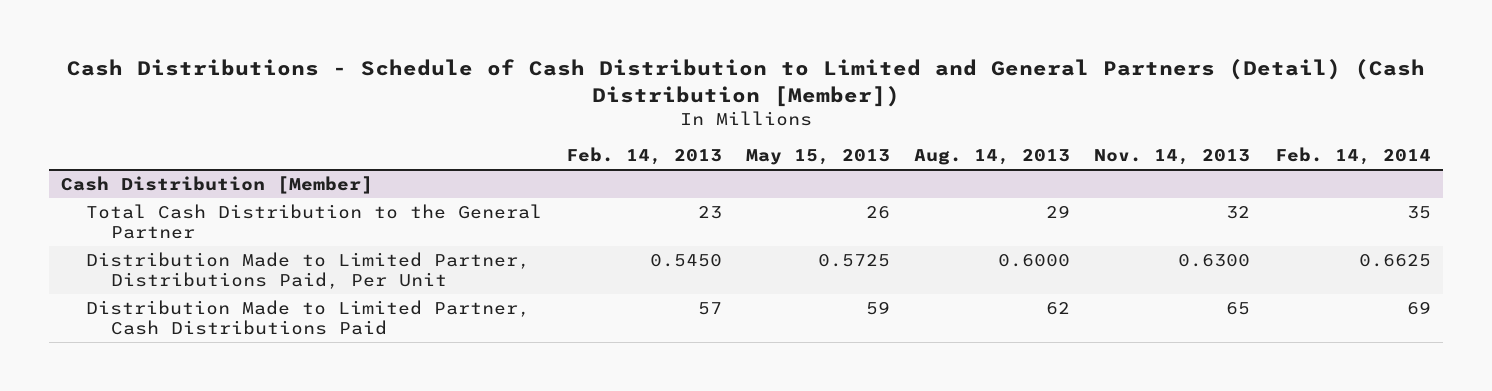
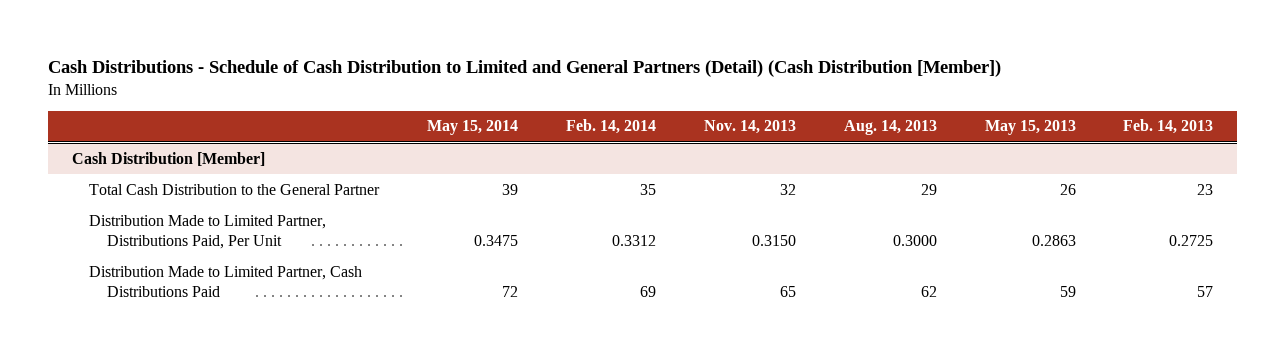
none -> [427,120,519,136] May 15, 2014
[649,253,722,267] 0.5450 -> [1169,234,1214,246] 0.2725
[818,253,891,267] 0.5725 -> [1031,234,1076,246] 0.2863
[998,253,1071,267] 0.6000 -> [892,234,937,246] 0.3000
[1178,253,1251,267] 0.6300 -> [751,234,796,246] 0.3150
[1358,253,1431,267] 0.6625 -> [611,234,656,246] 0.3312

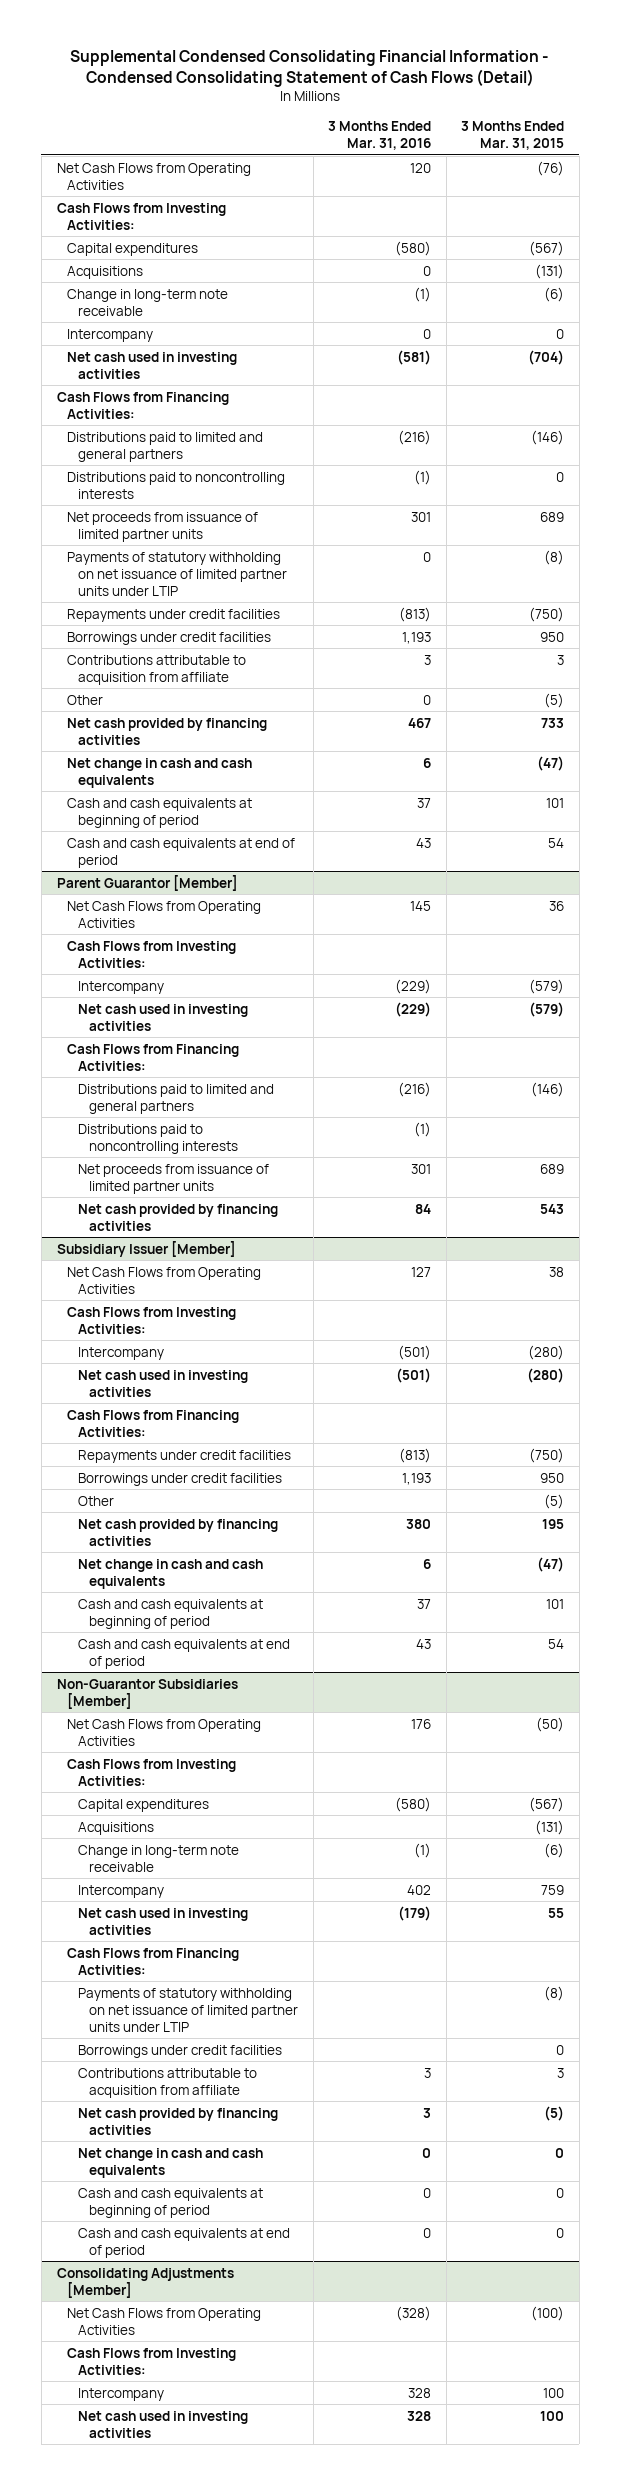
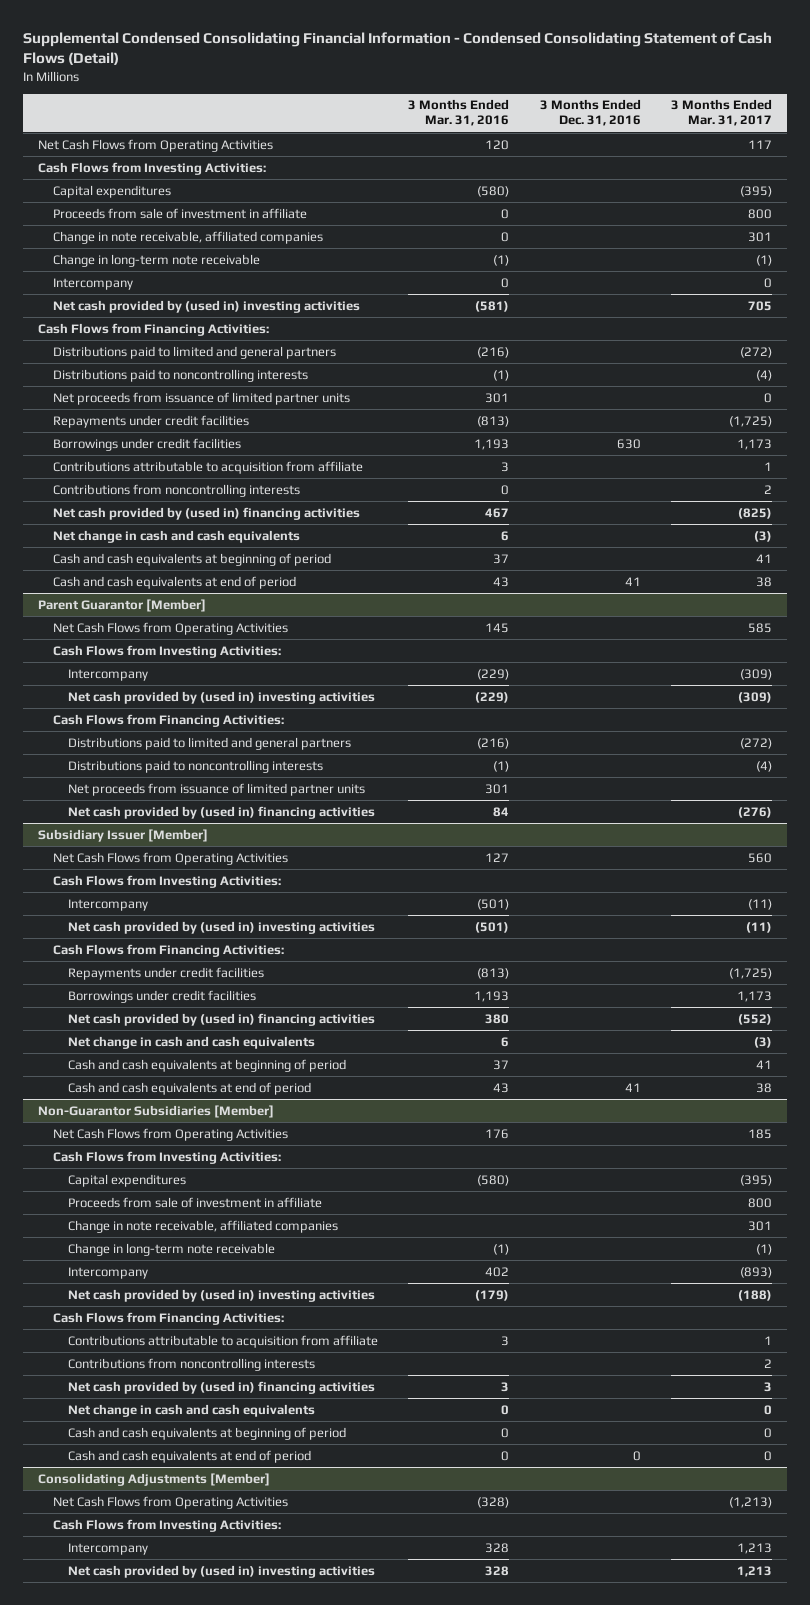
[461,121,565,151] 3 Months Ended Mar. 31, 2015 -> none
none -> [539,99,641,127] 3 Months Ended Dec. 31, 2016
none -> [671,99,773,127] 3 Months Ended Mar. 31, 2017
[67,265,144,279] Acquisitions -> none
none -> [53,207,308,219] Proceeds from sale of investment in affiliate
none -> [53,230,324,244] Change in note receivable, affiliated companies
[67,351,238,379] Net cash used in investing activities -> [53,299,361,313] Net cash provided by (used in) investing activities
[67,551,288,596] Payments of statutory withholding on net issuance of limited partner units under LTIP -> none
[67,694,104,705] Other -> none
none -> [53,483,301,497] Contributions from noncontrolling interests
[67,717,268,745] Net cash provided by financing activities -> [53,506,361,520] Net cash provided by (used in) financing activities
[78,1003,249,1031] Net cash used in investing activities -> [68,690,376,704] Net cash provided by (used in) investing activities
[78,1203,279,1231] Net cash provided by financing activities -> [68,805,376,819] Net cash provided by (used in) financing activities
[78,1369,249,1397] Net cash used in investing activities -> [68,920,376,934] Net cash provided by (used in) investing activities
[78,1495,115,1506] Other -> none
[78,1518,279,1546] Net cash provided by financing activities -> [68,1012,376,1026] Net cash provided by (used in) financing activities
[78,1821,155,1835] Acquisitions -> none
none -> [68,1196,323,1208] Proceeds from sale of investment in affiliate
none -> [68,1219,339,1233] Change in note receivable, affiliated companies
[78,1907,249,1935] Net cash used in investing activities -> [68,1288,376,1302] Net cash provided by (used in) investing activities
[78,1987,299,2032] Payments of statutory withholding on net issuance of limited partner units under LTIP -> none
[78,2044,283,2058] Borrowings under credit facilities -> none
none -> [68,1357,316,1371] Contributions from noncontrolling interests
[78,2107,279,2135] Net cash provided by financing activities -> [68,1380,376,1394] Net cash provided by (used in) financing activities
[78,2410,249,2438] Net cash used in investing activities -> [68,1564,376,1578] Net cash provided by (used in) investing activities

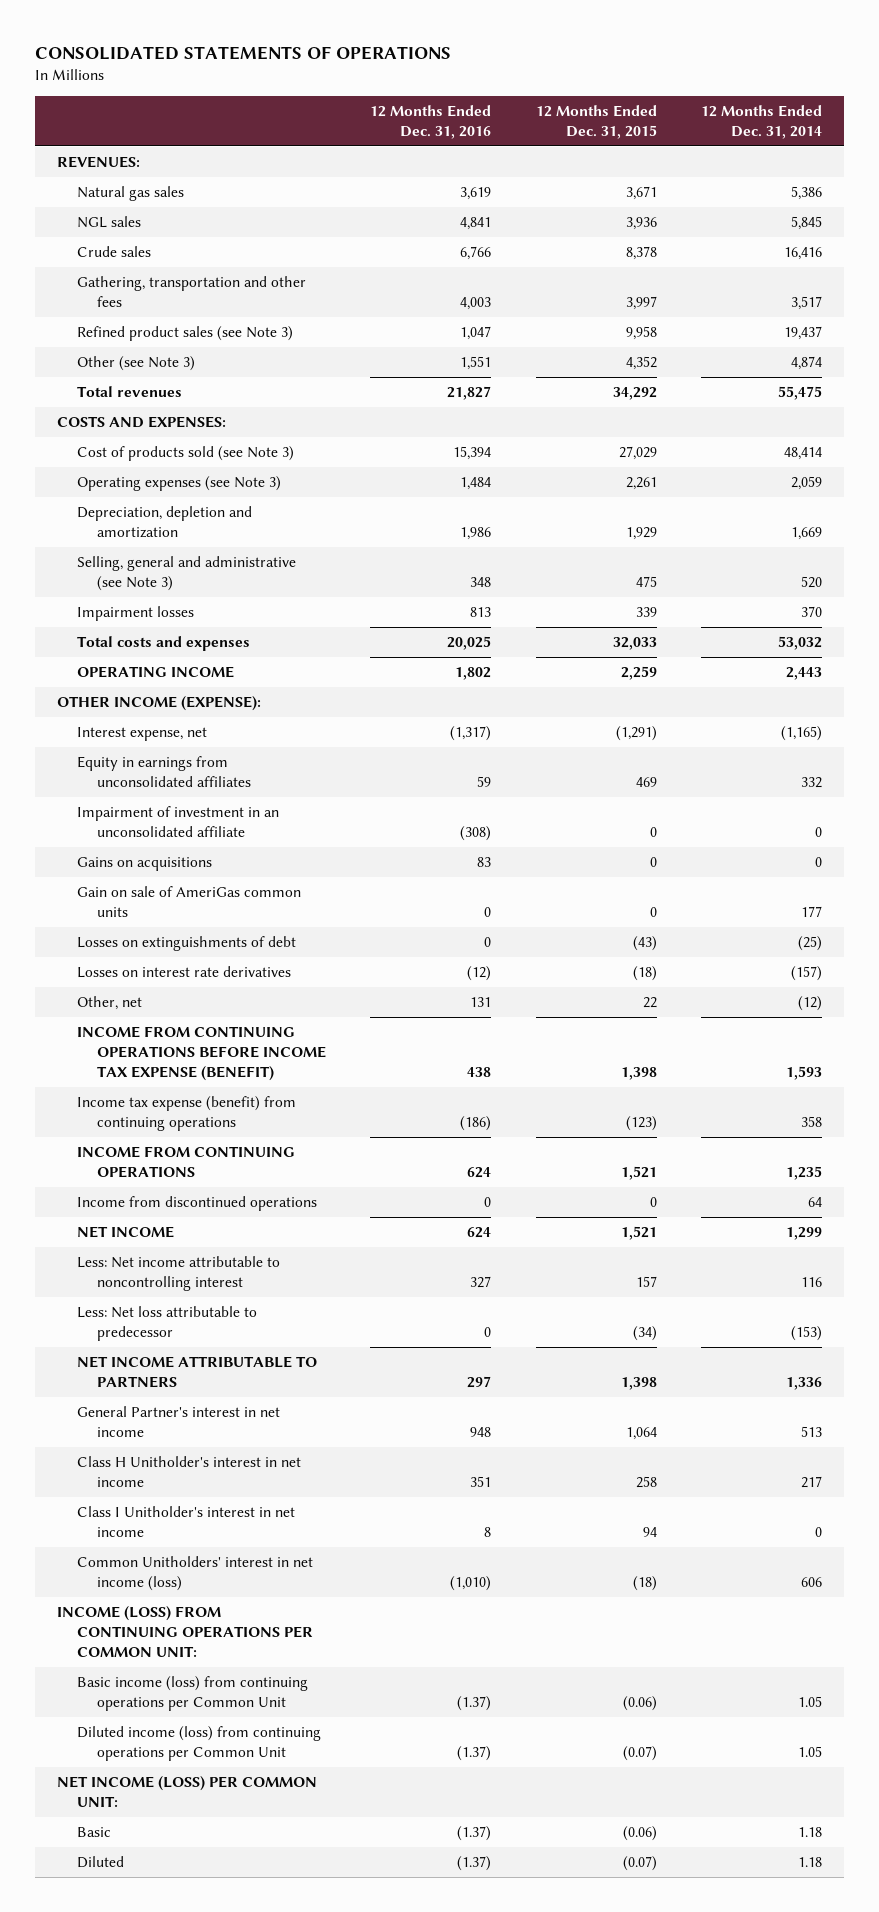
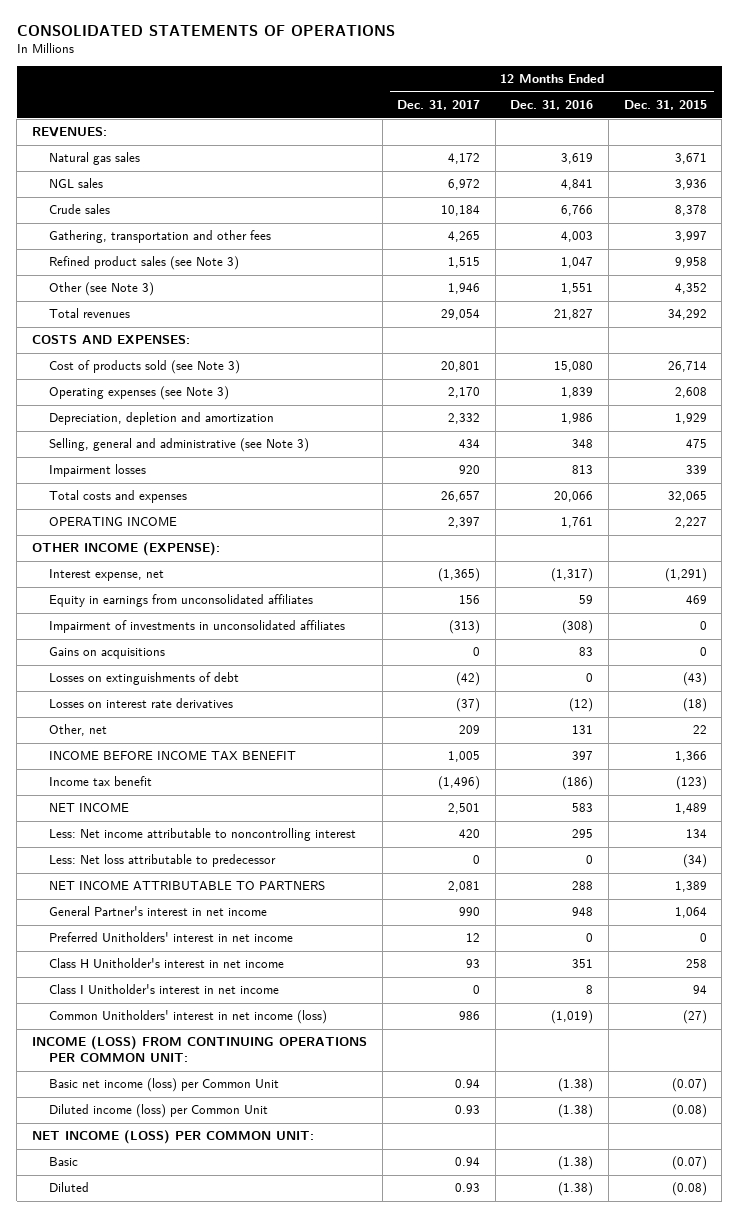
[700,104,822,139] 12 Months Ended Dec. 31, 2014 -> none
none -> [397,100,481,111] Dec. 31, 2017
[453,446,492,461] 15,394 -> [554,361,594,373] 15,080
[618,446,657,461] 27,029 -> [667,361,707,373] 26,714
[460,477,492,491] 1,484 -> [561,387,594,399] 1,839
[625,477,657,491] 2,261 -> [674,387,707,399] 2,608
[447,636,492,651] 20,025 -> [554,491,594,503] 20,066
[612,637,657,651] 32,033 -> [667,491,707,503] 32,065
[455,667,492,681] 1,802 -> [561,517,594,529] 1,761
[620,666,657,681] 2,259 -> [674,517,707,529] 2,227
[76,806,279,837] Impairment of investment in an unconsolidated affiliate -> [48,620,345,634] Impairment of investments in unconsolidated affiliates
[76,886,301,917] Gain on sale of AmeriGas common units -> none
[76,1146,295,1178] INCOME FROM CONTINUING OPERATIONS -> none
[76,1196,317,1212] Income from discontinued operations -> none
[76,1026,326,1081] INCOME FROM CONTINUING OPERATIONS BEFORE INCOME TAX EXPENSE (BENEFIT) -> [48,751,296,761] INCOME BEFORE INCOME TAX BENEFIT
[467,1066,492,1077] 438 -> [572,751,594,761] 397
[620,1066,657,1080] 1,398 -> [674,751,707,763] 1,366
[76,1096,296,1131] Income tax expense (benefit) from continuing operations -> [48,776,152,787] Income tax benefit
[467,1227,492,1239] 624 -> [572,803,594,813] 583
[620,1226,657,1241] 1,521 -> [674,803,707,815] 1,489
[470,1275,492,1288] 327 -> [572,829,594,839] 295
[635,1275,657,1287] 157 -> [685,829,707,839] 134
[467,1375,492,1388] 297 -> [572,881,594,891] 288
[620,1376,657,1390] 1,398 -> [674,881,707,893] 1,389
none -> [48,932,293,943] Preferred Unitholders' interest in net income
[450,1575,492,1591] (1,010) -> [551,1010,594,1025] (1,019)
[632,1575,657,1591] (18) -> [682,1010,707,1025] (27)
[76,1676,308,1711] Basic income (loss) from continuing operations per Common Unit -> [48,1078,279,1093] Basic net income (loss) per Common Unit
[457,1695,492,1711] (1.37) -> [558,1078,594,1093] (1.38)
[622,1695,657,1711] (0.06) -> [671,1078,707,1093] (0.07)
[76,1726,321,1761] Diluted income (loss) from continuing operations per Common Unit -> [48,1104,268,1119] Diluted income (loss) per Common Unit
[457,1745,492,1761] (1.37) -> [558,1104,594,1119] (1.38)
[622,1745,657,1761] (0.07) -> [671,1104,707,1119] (0.08)
[457,1826,492,1842] (1.37) -> [558,1156,594,1171] (1.38)
[622,1826,657,1842] (0.06) -> [671,1156,707,1171] (0.07)
[457,1856,492,1872] (1.37) -> [558,1182,594,1197] (1.38)
[622,1856,657,1872] (0.07) -> [671,1182,707,1197] (0.08)

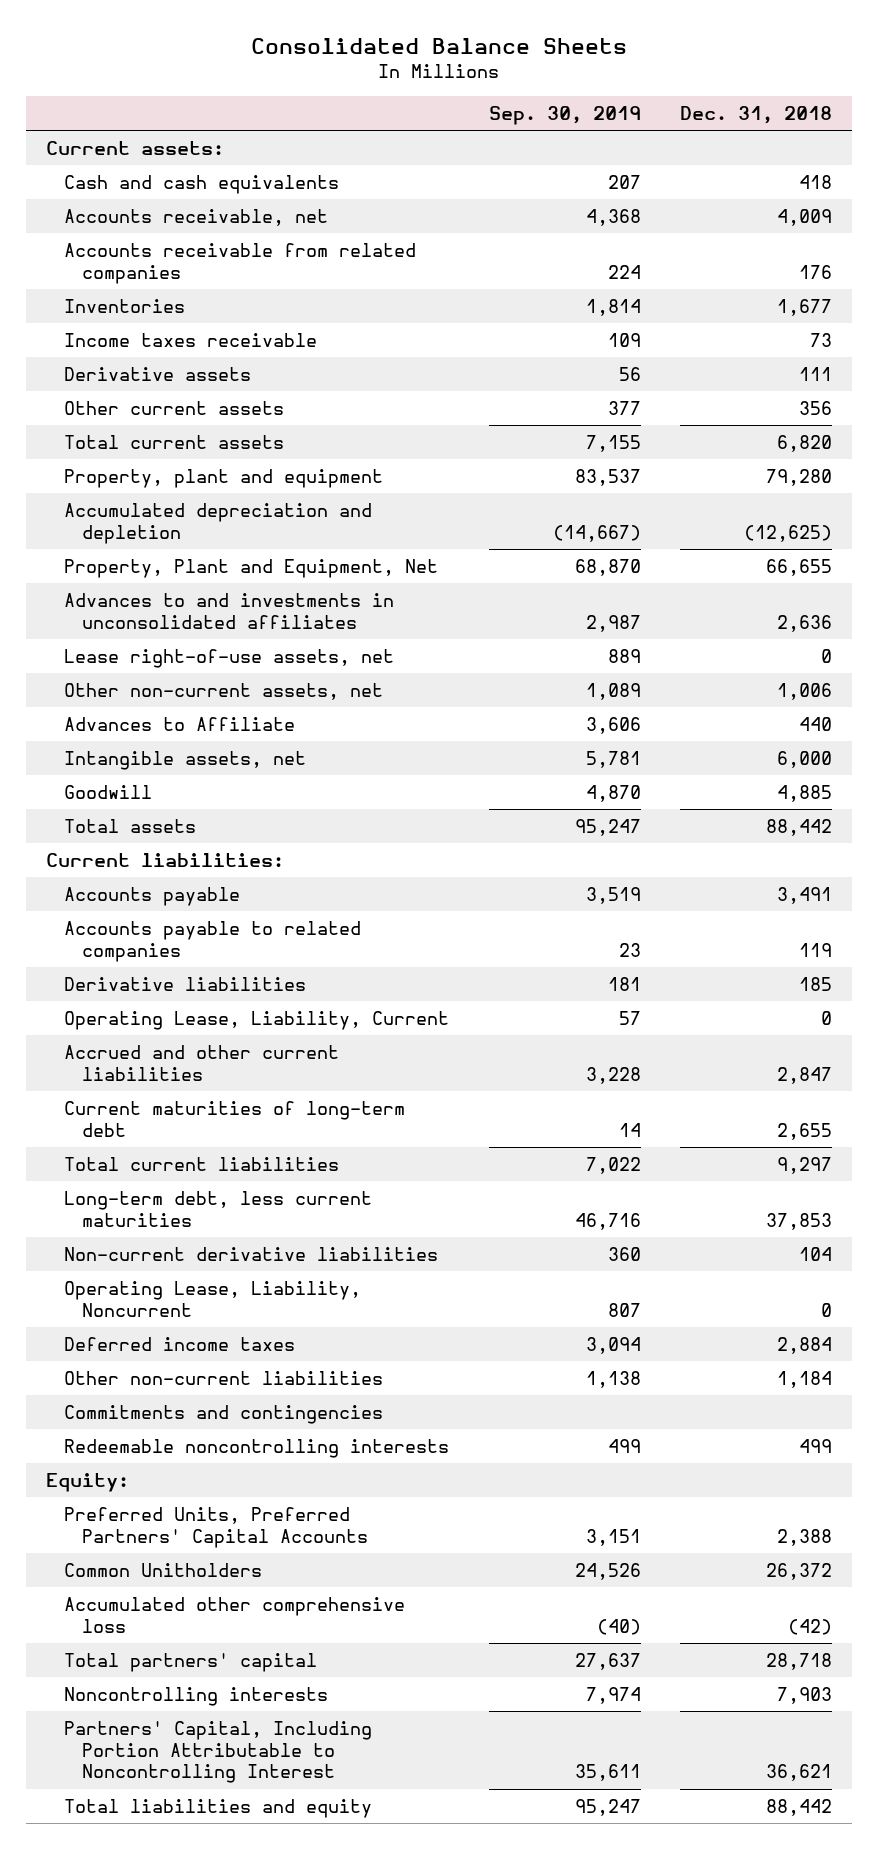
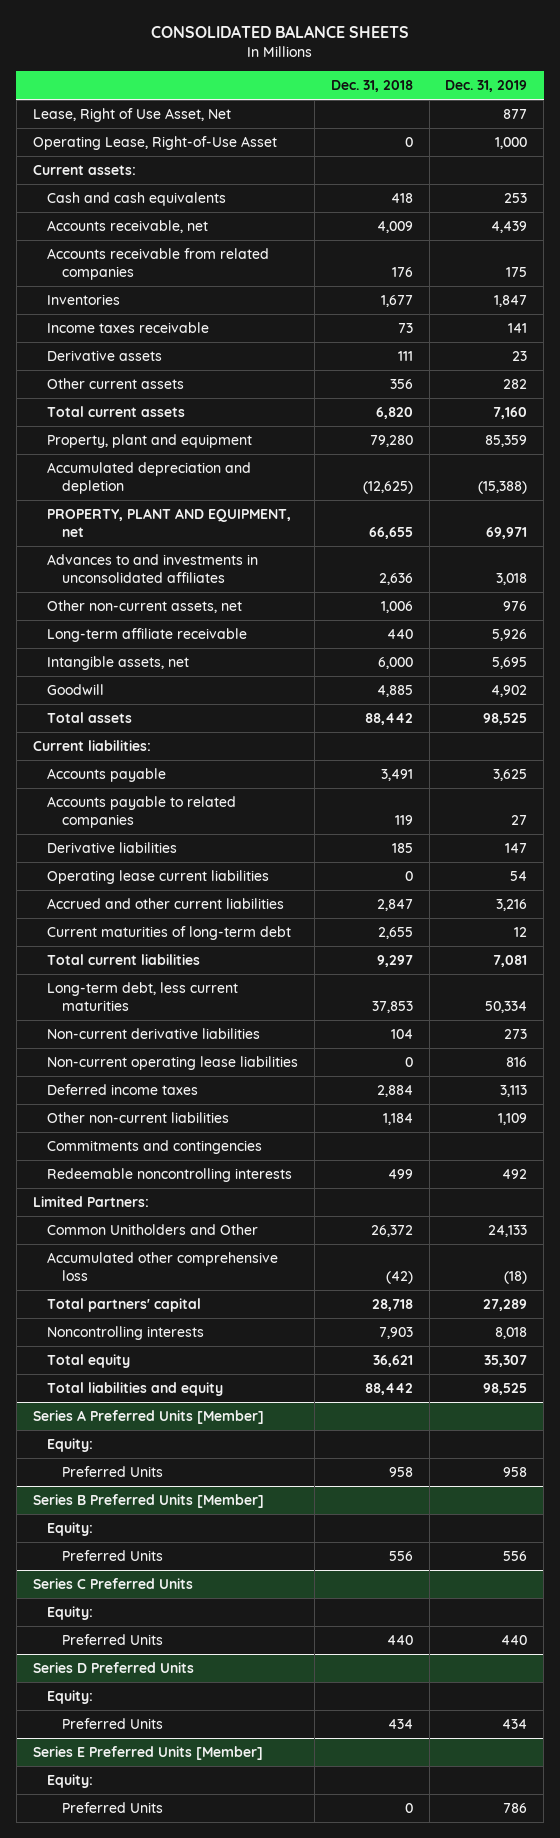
[251,37,628,54] Consolidated Balance Sheets -> [151,24,410,38] CONSOLIDATED BALANCE SHEETS
[488,106,641,126] Sep. 30, 2019 -> none
none -> [445,79,528,92] Dec. 31, 2019
none -> [32,108,231,123] Lease, Right of Use Asset, Net
none -> [32,136,277,151] Operating Lease, Right-of-Use Asset
[63,559,438,579] Property, Plant and Equipment, Net -> [47,508,292,537] PROPERTY, PLANT AND EQUIPMENT, net
[63,649,394,669] Lease right-of-use assets, net -> none
[63,717,295,732] Advances to Affiliate -> none
none -> [47,628,248,643] Long-term affiliate receivable
[63,1011,449,1031] Operating Lease, Liability, Current -> [47,870,270,885] Operating lease current liabilities
[63,1281,361,1317] Operating Lease, Liability, Noncurrent -> [47,1056,299,1071] Non-current operating lease liabilities
[45,1473,129,1493] Equity: -> none
[63,1507,368,1548] Preferred Units, Preferred Partners' Capital Accounts -> none
none -> [32,1196,149,1208] Limited Partners:
[63,1563,262,1578] Common Unitholders -> [47,1224,259,1236] Common Unitholders and Other
[63,1721,372,1784] Partners' Capital, Including Portion Attributable to Noncontrolling Interest -> [47,1354,131,1369] Total equity
none -> [32,1410,264,1425] Series A Preferred Units [Member]
none -> [47,1438,94,1453] Equity:
none -> [61,1466,163,1478] Preferred Units
none -> [32,1494,264,1509] Series B Preferred Units [Member]
none -> [47,1522,94,1537] Equity:
none -> [61,1550,163,1562] Preferred Units
none -> [32,1578,193,1590] Series C Preferred Units
none -> [47,1606,94,1621] Equity:
none -> [61,1634,163,1646] Preferred Units
none -> [32,1662,194,1674] Series D Preferred Units
none -> [47,1690,94,1705] Equity:
none -> [61,1718,163,1730] Preferred Units
none -> [32,1746,263,1761] Series E Preferred Units [Member]
none -> [47,1774,94,1789] Equity:
none -> [61,1802,163,1814] Preferred Units

